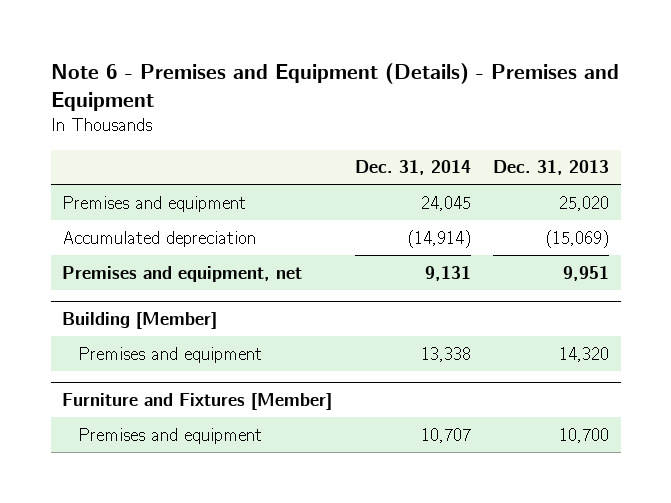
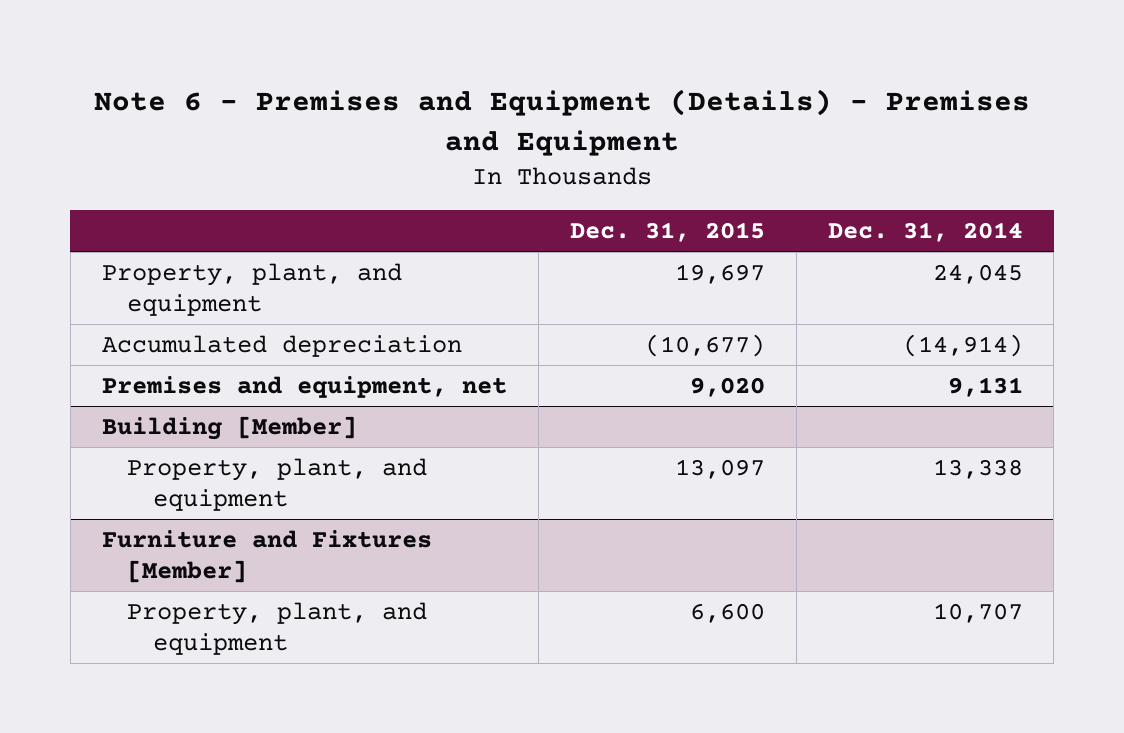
[493,160,610,176] Dec. 31, 2013 -> none
none -> [569,221,765,242] Dec. 31, 2015
[61,195,246,212] Premises and equipment -> [101,263,402,316] Property, plant, and equipment
[78,346,263,363] Premises and equipment -> [127,458,428,511] Property, plant, and equipment
[78,427,263,444] Premises and equipment -> [127,602,428,655] Property, plant, and equipment

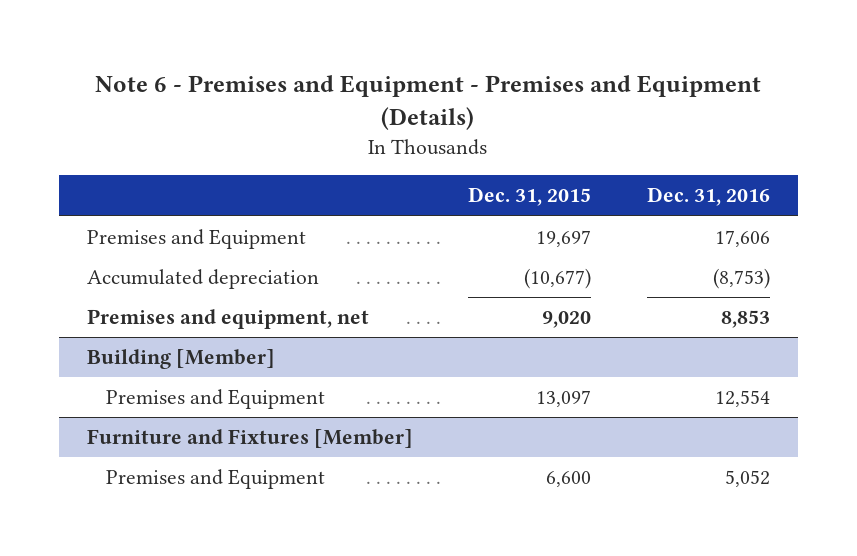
[94,89,1031,156] Note 6 - Premises and Equipment (Details) - Premises and Equipment -> [95,75,762,131] Note 6 - Premises and Equipment - Premises and Equipment (Details)
[827,221,1023,242] Dec. 31, 2014 -> none
none -> [646,187,770,207] Dec. 31, 2016
[101,263,402,316] Property, plant, and equipment -> [86,229,306,250] Premises and Equipment
[127,458,428,511] Property, plant, and equipment -> [106,389,326,410] Premises and Equipment
[127,602,428,655] Property, plant, and equipment -> [106,469,326,490] Premises and Equipment

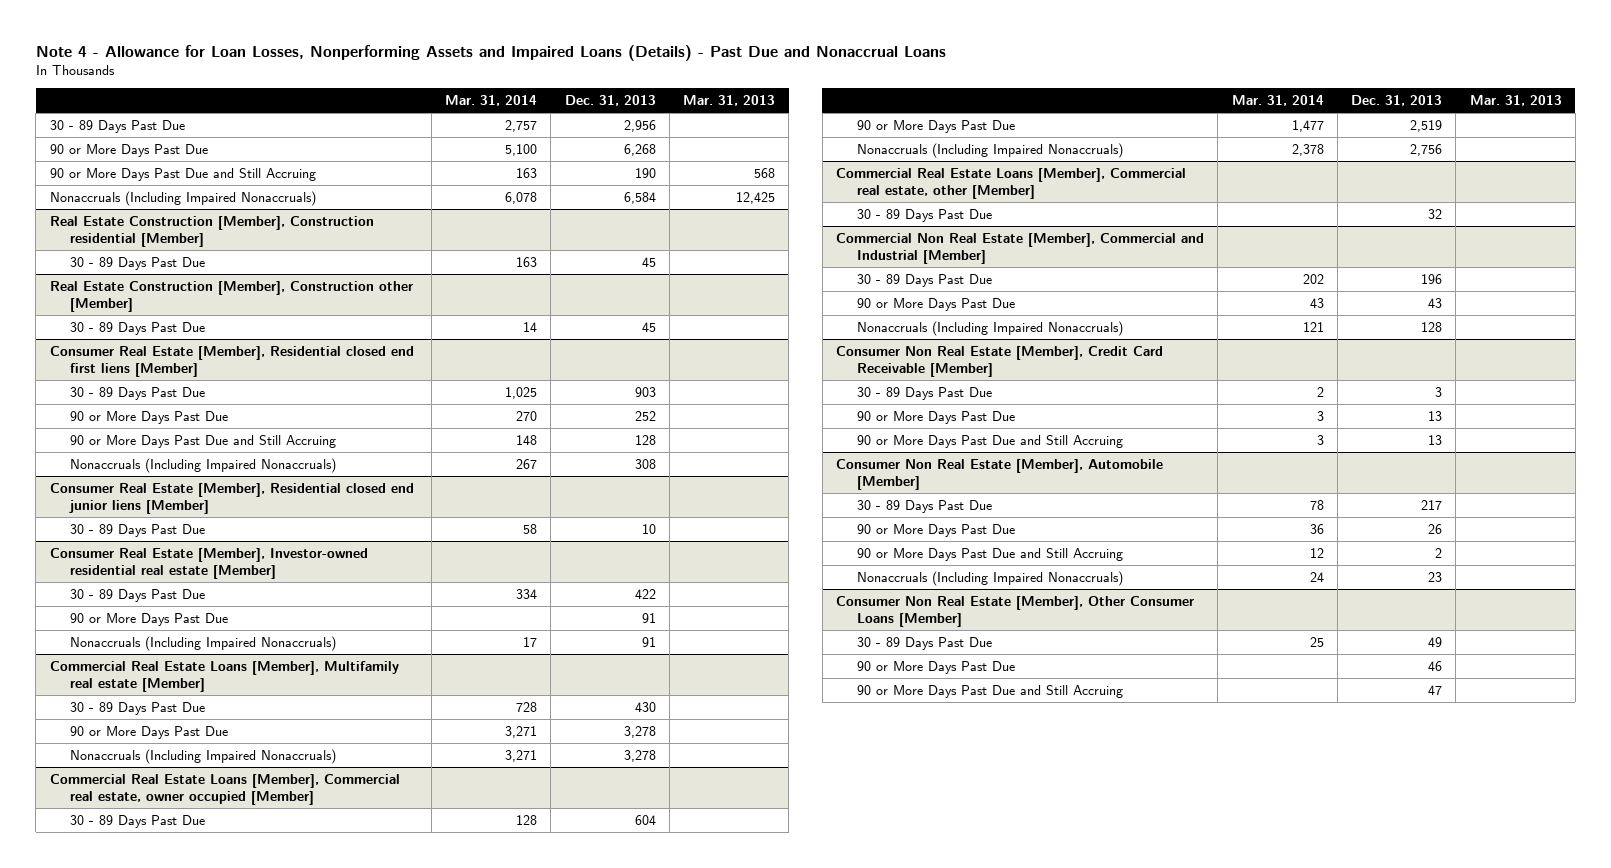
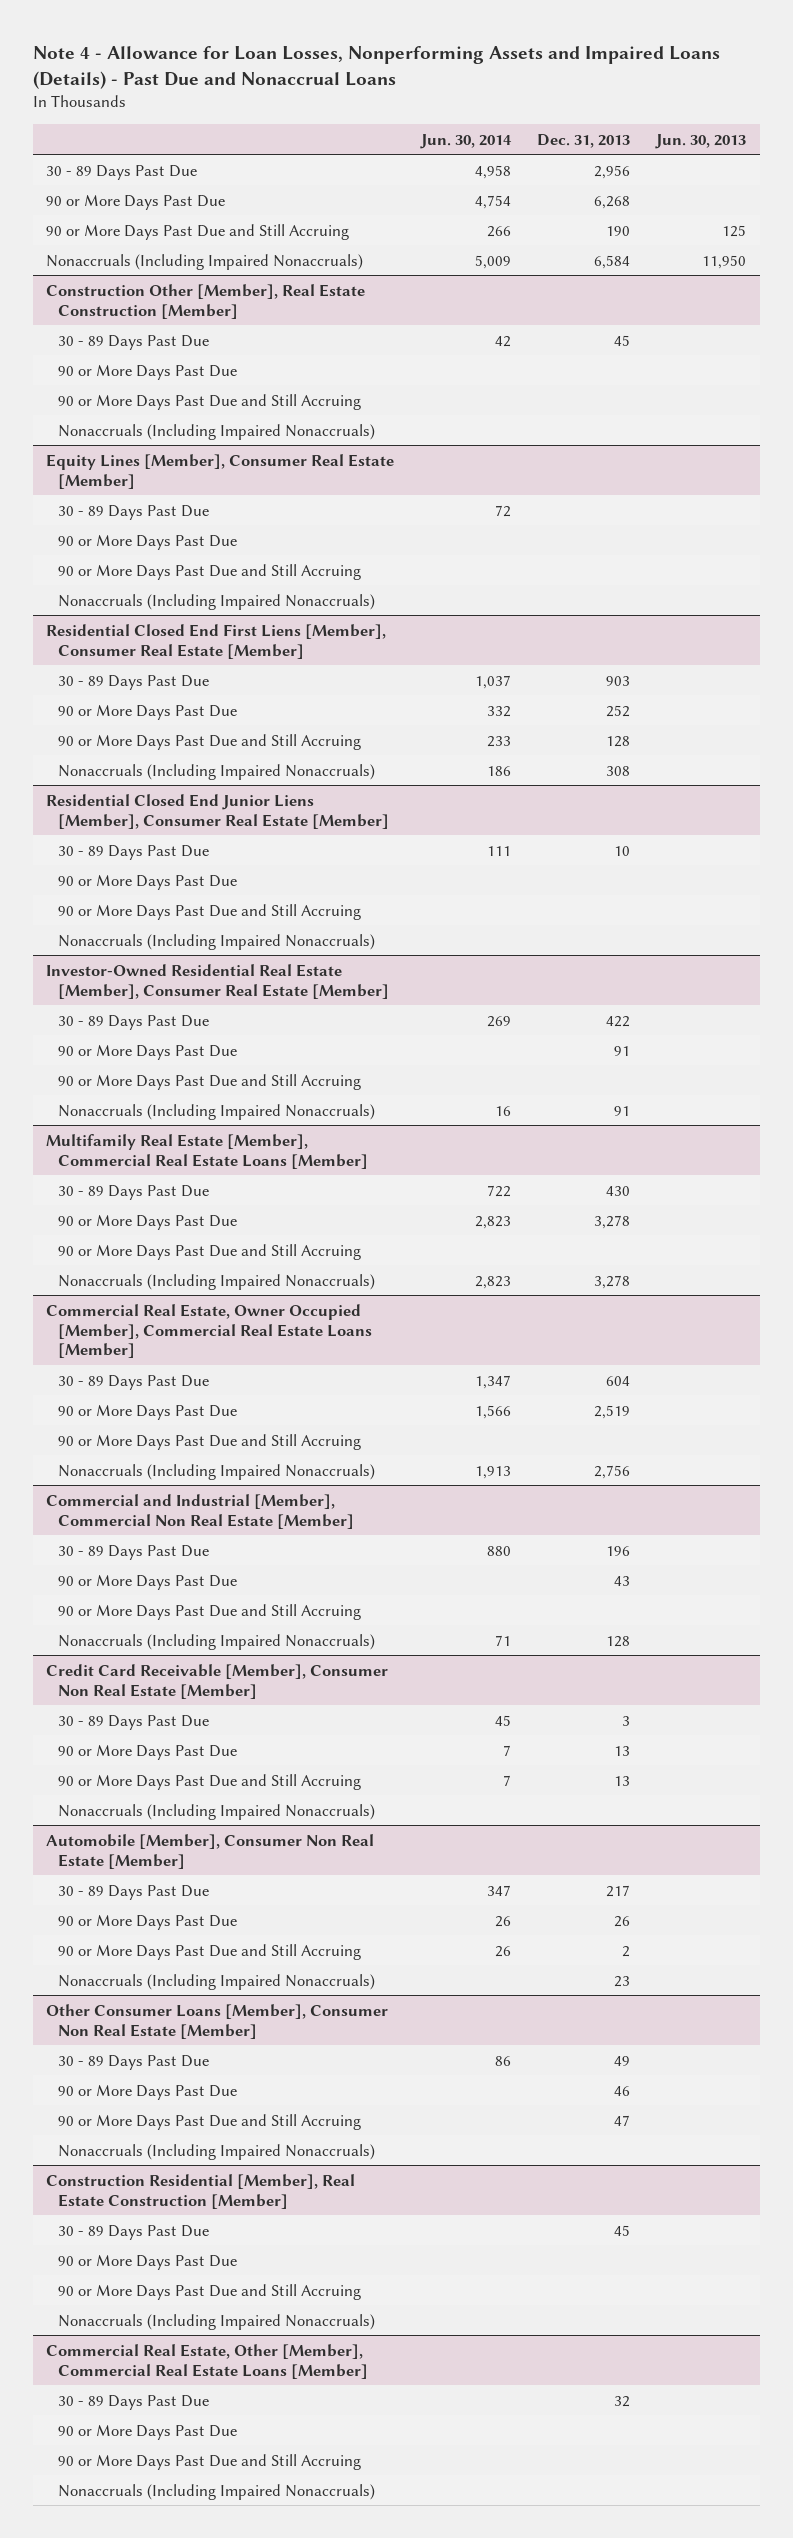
[445,94,538,106] Mar. 31, 2014 -> none
[683,94,776,106] Mar. 31, 2013 -> none
none -> [419,133,512,149] Jun. 30, 2014
none -> [655,133,747,149] Jun. 30, 2013
[49,215,374,247] Real Estate Construction [Member], Construction residential [Member] -> none
[70,256,206,270] 30 - 89 Days Past Due -> none
[49,280,413,312] Real Estate Construction [Member], Construction other [Member] -> [46,283,366,319] Construction Other [Member], Real Estate Construction [Member]
none -> [58,364,238,380] 90 or More Days Past Due
none -> [58,393,362,410] 90 or More Days Past Due and Still Accruing
none -> [58,423,376,440] Nonaccruals (Including Impaired Nonaccruals)
none -> [46,453,395,489] Equity Lines [Member], Consumer Real Estate [Member]
none -> [58,504,210,520] 30 - 89 Days Past Due
none -> [58,534,238,550] 90 or More Days Past Due
none -> [58,563,362,580] 90 or More Days Past Due and Still Accruing
none -> [58,593,376,610] Nonaccruals (Including Impaired Nonaccruals)
[49,345,414,377] Consumer Real Estate [Member], Residential closed end first liens [Member] -> [46,623,387,659] Residential Closed End First Liens [Member], Consumer Real Estate [Member]
[49,482,414,514] Consumer Real Estate [Member], Residential closed end junior liens [Member] -> [46,793,390,829] Residential Closed End Junior Liens [Member], Consumer Real Estate [Member]
none -> [58,874,238,890] 90 or More Days Past Due
none -> [58,903,362,920] 90 or More Days Past Due and Still Accruing
none -> [58,933,376,950] Nonaccruals (Including Impaired Nonaccruals)
[49,547,368,579] Consumer Real Estate [Member], Investor-owned residential real estate [Member] -> [46,963,390,999] Investor-Owned Residential Real Estate [Member], Consumer Real Estate [Member]
none -> [58,1073,362,1090] 90 or More Days Past Due and Still Accruing
[49,660,399,692] Commercial Real Estate Loans [Member], Multifamily real estate [Member] -> [46,1133,369,1169] Multifamily Real Estate [Member], Commercial Real Estate Loans [Member]
none -> [58,1243,362,1260] 90 or More Days Past Due and Still Accruing
[49,773,400,805] Commercial Real Estate Loans [Member], Commercial real estate, owner occupied [Member] -> [46,1303,373,1359] Commercial Real Estate, Owner Occupied [Member], Commercial Real Estate Loans [Member]
none -> [58,1433,362,1450] 90 or More Days Past Due and Still Accruing
[836,167,1187,199] Commercial Real Estate Loans [Member], Commercial real estate, other [Member] -> none
[856,208,992,222] 30 - 89 Days Past Due -> none
[836,232,1205,264] Commercial Non Real Estate [Member], Commercial and Industrial [Member] -> [46,1493,355,1529] Commercial and Industrial [Member], Commercial Non Real Estate [Member]
none -> [58,1603,362,1620] 90 or More Days Past Due and Still Accruing
[836,345,1164,377] Consumer Non Real Estate [Member], Credit Card Receivable [Member] -> [46,1663,389,1699] Credit Card Receivable [Member], Consumer Non Real Estate [Member]
none -> [58,1803,376,1820] Nonaccruals (Including Impaired Nonaccruals)
[836,458,1164,490] Consumer Non Real Estate [Member], Automobile [Member] -> [46,1833,375,1869] Automobile [Member], Consumer Non Real Estate [Member]
[836,595,1195,627] Consumer Non Real Estate [Member], Other Consumer Loans [Member] -> [46,2003,389,2039] Other Consumer Loans [Member], Consumer Non Real Estate [Member]
none -> [58,2143,376,2160] Nonaccruals (Including Impaired Nonaccruals)
none -> [46,2173,356,2209] Construction Residential [Member], Real Estate Construction [Member]
none -> [58,2224,210,2240] 30 - 89 Days Past Due
none -> [58,2254,238,2270] 90 or More Days Past Due
none -> [58,2283,362,2300] 90 or More Days Past Due and Still Accruing
none -> [58,2313,376,2330] Nonaccruals (Including Impaired Nonaccruals)
none -> [46,2343,369,2379] Commercial Real Estate, Other [Member], Commercial Real Estate Loans [Member]
none -> [58,2394,210,2410] 30 - 89 Days Past Due
none -> [58,2424,238,2440] 90 or More Days Past Due
none -> [58,2453,362,2470] 90 or More Days Past Due and Still Accruing
none -> [58,2483,376,2500] Nonaccruals (Including Impaired Nonaccruals)

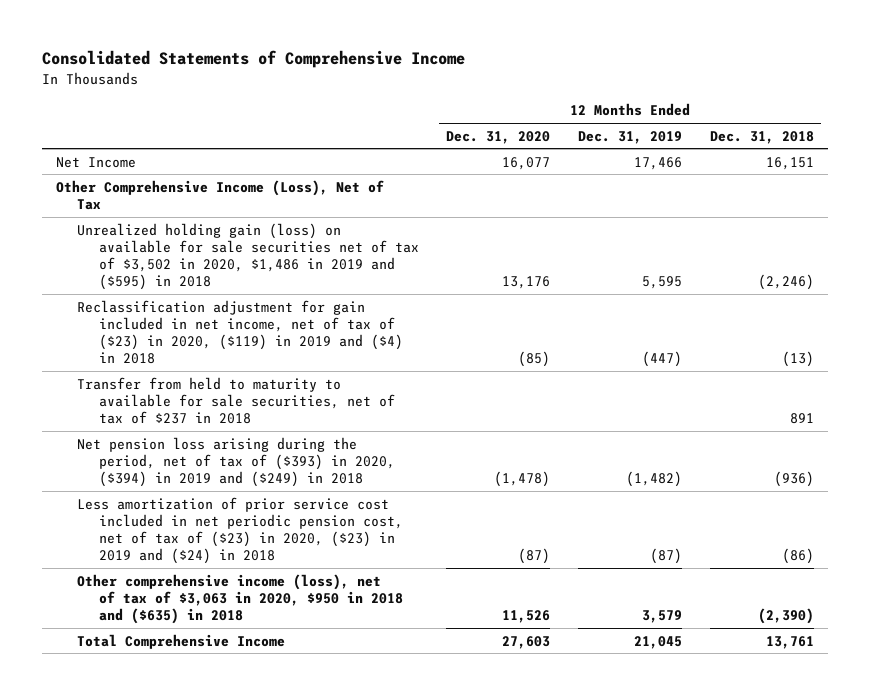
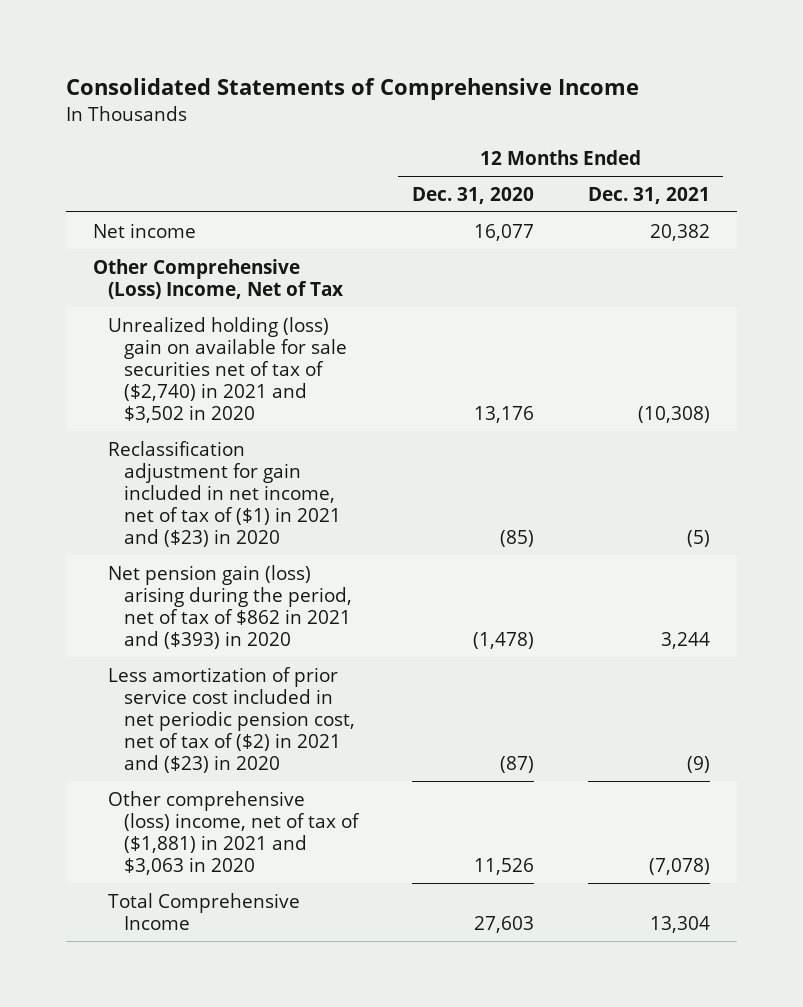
[578,130,683,144] Dec. 31, 2019 -> none
[710,130,815,144] Dec. 31, 2018 -> none
none -> [587,186,710,204] Dec. 31, 2021
[77,376,395,425] Transfer from held to maturity to available for sale securities, net of tax of $237 in 2018 -> none
[56,156,137,168] Net Income -> [92,222,196,238] Net income
[56,179,385,210] Other Comprehensive Income (Loss), Net of Tax -> [92,258,344,299] Other Comprehensive (Loss) Income, Net of Tax
[77,222,419,291] Unrealized holding gain (loss) on available for sale securities net of tax of $3,502 in 2020, $1,486 in 2019 and ($595) in 2018 -> [108,316,347,424] Unrealized holding (loss) gain on available for sale securities net of tax of ($2,740) in 2021 and $3,502 in 2020
[77,299,403,365] Reclassification adjustment for gain included in net income, net of tax of ($23) in 2020, ($119) in 2019 and ($4) in 2018 -> [108,440,341,548] Reclassification adjustment for gain included in net income, net of tax of ($1) in 2021 and ($23) in 2020
[77,436,395,488] Net pension loss arising during the period, net of tax of ($393) in 2020, ($394) in 2019 and ($249) in 2018 -> [108,564,352,649] Net pension gain (loss) arising during the period, net of tax of $862 in 2021 and ($393) in 2020
[77,496,403,565] Less amortization of prior service cost included in net periodic pension cost, net of tax of ($23) in 2020, ($23) in 2019 and ($24) in 2018 -> [108,666,355,774] Less amortization of prior service cost included in net periodic pension cost, net of tax of ($2) in 2021 and ($23) in 2020
[77,573,403,625] Other comprehensive income (loss), net of tax of $3,063 in 2020, $950 in 2018 and ($635) in 2018 -> [108,790,360,875] Other comprehensive (loss) income, net of tax of ($1,881) in 2021 and $3,063 in 2020

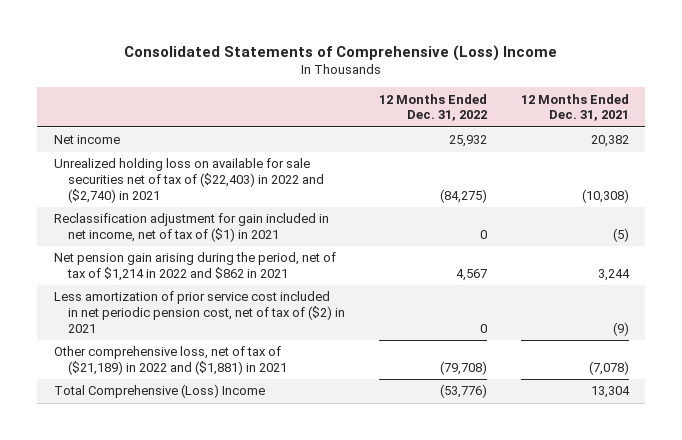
[65,78,639,101] Consolidated Statements of Comprehensive Income -> [124,44,558,61] Consolidated Statements of Comprehensive (Loss) Income
[411,186,534,204] Dec. 31, 2020 -> none
none -> [378,93,487,122] 12 Months Ended Dec. 31, 2022
[92,258,344,299] Other Comprehensive (Loss) Income, Net of Tax -> none
[108,316,347,424] Unrealized holding (loss) gain on available for sale securities net of tax of ($2,740) in 2021 and $3,502 in 2020 -> [53,158,324,203] Unrealized holding loss on available for sale securities net of tax of ($22,403) in 2022 and ($2,740) in 2021
[108,440,341,548] Reclassification adjustment for gain included in net income, net of tax of ($1) in 2021 and ($23) in 2020 -> [53,213,329,243] Reclassification adjustment for gain included in net income, net of tax of ($1) in 2021
[108,564,352,649] Net pension gain (loss) arising during the period, net of tax of $862 in 2021 and ($393) in 2020 -> [53,252,336,282] Net pension gain arising during the period, net of tax of $1,214 in 2022 and $862 in 2021
[108,666,355,774] Less amortization of prior service cost included in net periodic pension cost, net of tax of ($2) in 2021 and ($23) in 2020 -> [53,291,345,333] Less amortization of prior service cost included in net periodic pension cost, net of tax of ($2) in 2021
[108,790,360,875] Other comprehensive (loss) income, net of tax of ($1,881) in 2021 and $3,063 in 2020 -> [53,346,287,376] Other comprehensive loss, net of tax of ($21,189) in 2022 and ($1,881) in 2021
[108,892,301,930] Total Comprehensive Income -> [53,384,265,399] Total Comprehensive (Loss) Income

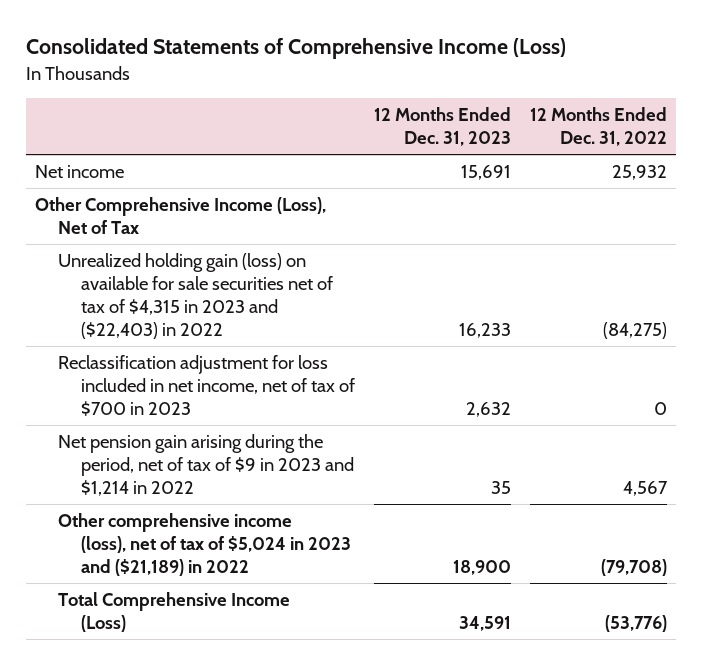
[124,44,558,61] Consolidated Statements of Comprehensive (Loss) Income -> [25,38,566,60] Consolidated Statements of Comprehensive Income (Loss)
[520,93,629,122] 12 Months Ended Dec. 31, 2021 -> none
none -> [373,107,511,147] 12 Months Ended Dec. 31, 2023
[53,291,345,333] Less amortization of prior service cost included in net periodic pension cost, net of tax of ($2) in 2021 -> none
none -> [35,197,327,235] Other Comprehensive Income (Loss), Net of Tax
[53,158,324,203] Unrealized holding loss on available for sale securities net of tax of ($22,403) in 2022 and ($2,740) in 2021 -> [57,253,333,339] Unrealized holding gain (loss) on available for sale securities net of tax of $4,315 in 2023 and ($22,403) in 2022
[53,213,329,243] Reclassification adjustment for gain included in net income, net of tax of ($1) in 2021 -> [57,355,355,416] Reclassification adjustment for loss included in net income, net of tax of $700 in 2023
[53,252,336,282] Net pension gain arising during the period, net of tax of $1,214 in 2022 and $862 in 2021 -> [57,434,354,496] Net pension gain arising during the period, net of tax of $9 in 2023 and $1,214 in 2022
[53,346,287,376] Other comprehensive loss, net of tax of ($21,189) in 2022 and ($1,881) in 2021 -> [57,513,351,576] Other comprehensive income (loss), net of tax of $5,024 in 2023 and ($21,189) in 2022
[53,384,265,399] Total Comprehensive (Loss) Income -> [57,592,290,633] Total Comprehensive Income (Loss)

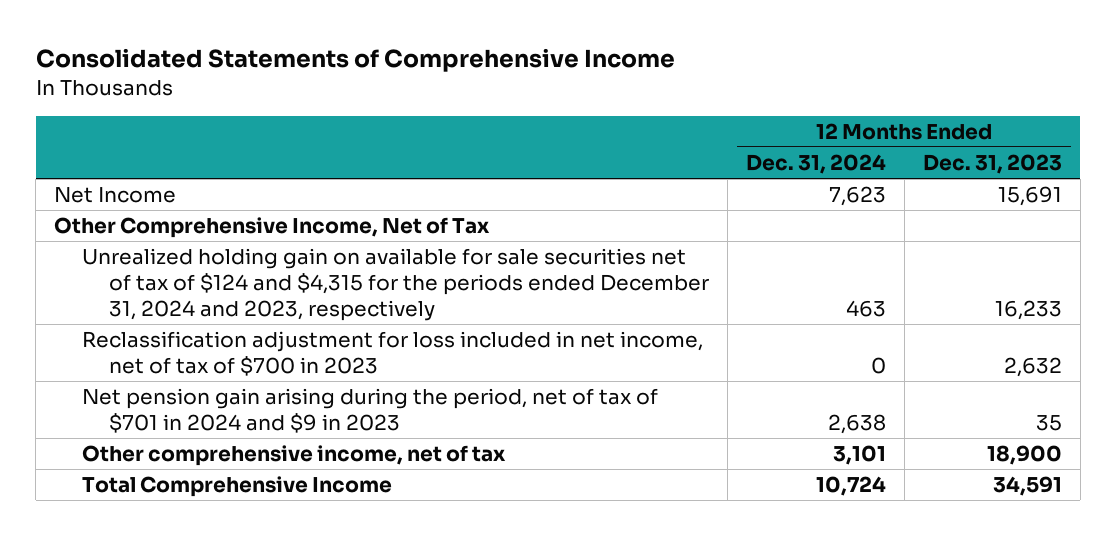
[25,38,566,60] Consolidated Statements of Comprehensive Income (Loss) -> [35,48,675,73] Consolidated Statements of Comprehensive Income
[529,107,667,147] 12 Months Ended Dec. 31, 2022 -> none
none -> [745,153,886,174] Dec. 31, 2024
[35,165,125,179] Net income -> [53,187,176,204] Net Income
[35,197,327,235] Other Comprehensive Income (Loss), Net of Tax -> [53,217,490,239] Other Comprehensive Income, Net of Tax
[57,253,333,339] Unrealized holding gain (loss) on available for sale securities net of tax of $4,315 in 2023 and ($22,403) in 2022 -> [81,248,710,322] Unrealized holding gain on available for sale securities net of tax of $124 and $4,315 for the periods ended December 31, 2024 and 2023, respectively
[57,434,354,496] Net pension gain arising during the period, net of tax of $9 in 2023 and $1,214 in 2022 -> [81,388,658,434] Net pension gain arising during the period, net of tax of $701 in 2024 and $9 in 2023
[57,513,351,576] Other comprehensive income (loss), net of tax of $5,024 in 2023 and ($21,189) in 2022 -> [81,445,506,467] Other comprehensive income, net of tax
[57,592,290,633] Total Comprehensive Income (Loss) -> [81,476,392,498] Total Comprehensive Income

